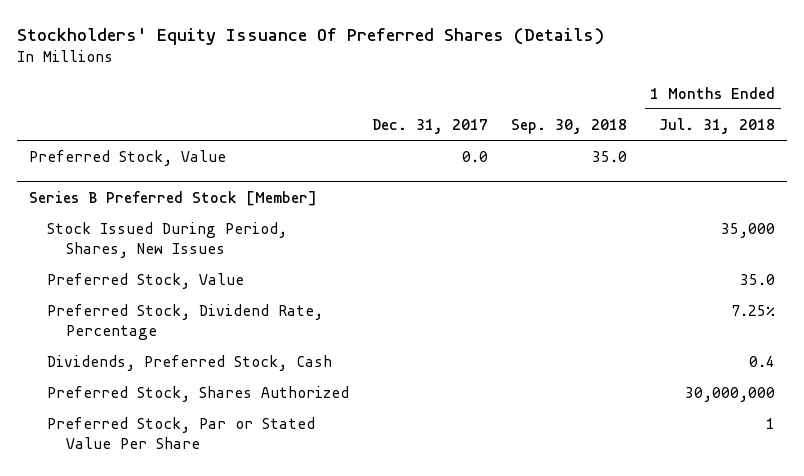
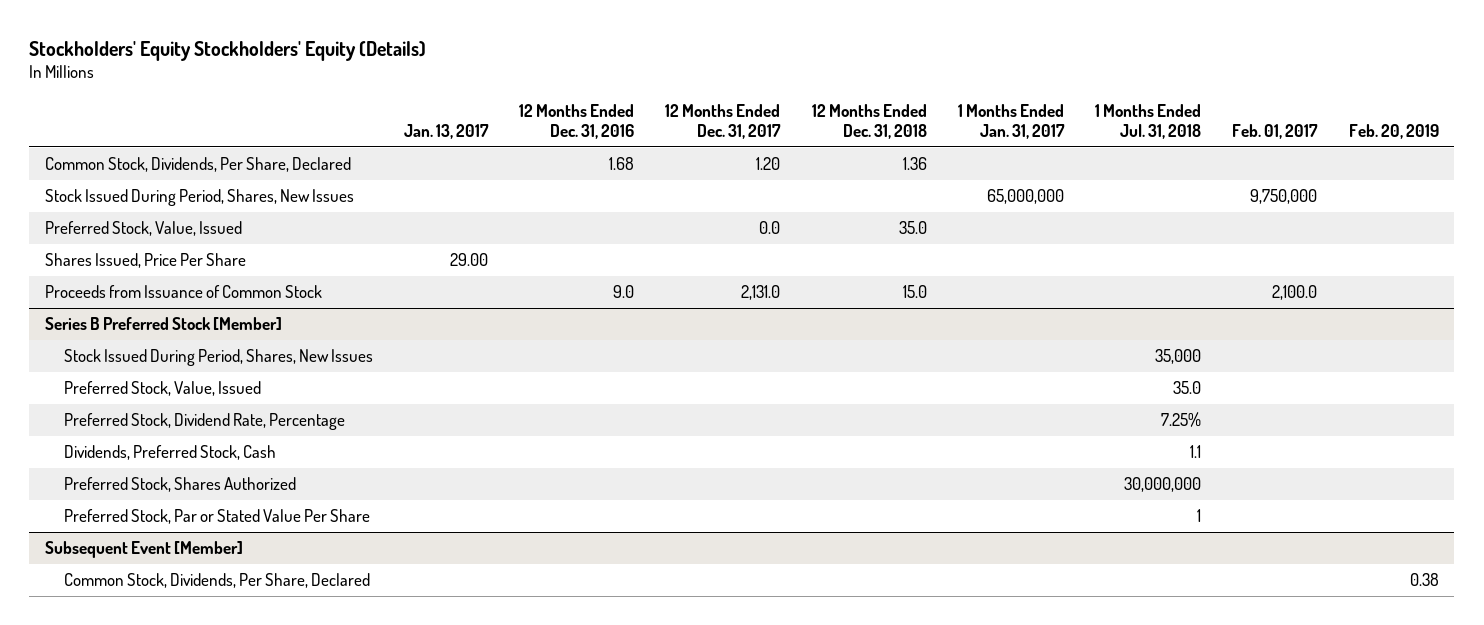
[17,28,605,46] Stockholders' Equity Issuance Of Preferred Shares (Details) -> [29,40,427,61] Stockholders' Equity Stockholders' Equity (Details)
[372,118,489,134] Dec. 31, 2017 -> none
[511,118,628,134] Sep. 30, 2018 -> none
none -> [403,124,489,140] Jan. 13, 2017
none -> [519,104,635,140] 12 Months Ended Dec. 31, 2016
none -> [665,104,782,140] 12 Months Ended Dec. 31, 2017
none -> [811,104,927,140] 12 Months Ended Dec. 31, 2018
none -> [957,104,1065,140] 1 Months Ended Jan. 31, 2017
none -> [1232,124,1319,140] Feb. 01, 2017
none -> [1348,124,1439,140] Feb. 20, 2019
none -> [44,157,351,173] Common Stock, Dividends, Per Share, Declared
none -> [44,189,354,207] Stock Issued During Period, Shares, New Issues
[28,149,226,166] Preferred Stock, Value -> [44,221,242,237] Preferred Stock, Value, Issued
none -> [44,253,246,269] Shares Issued, Price Per Share
none -> [44,285,322,299] Proceeds from Issuance of Common Stock
[47,272,245,289] Preferred Stock, Value -> [63,381,261,397] Preferred Stock, Value, Issued
[749,355,776,367] 0.4 -> [1190,445,1202,459] 1.1
none -> [44,541,243,559] Subsequent Event [Member]
none -> [63,573,370,589] Common Stock, Dividends, Per Share, Declared

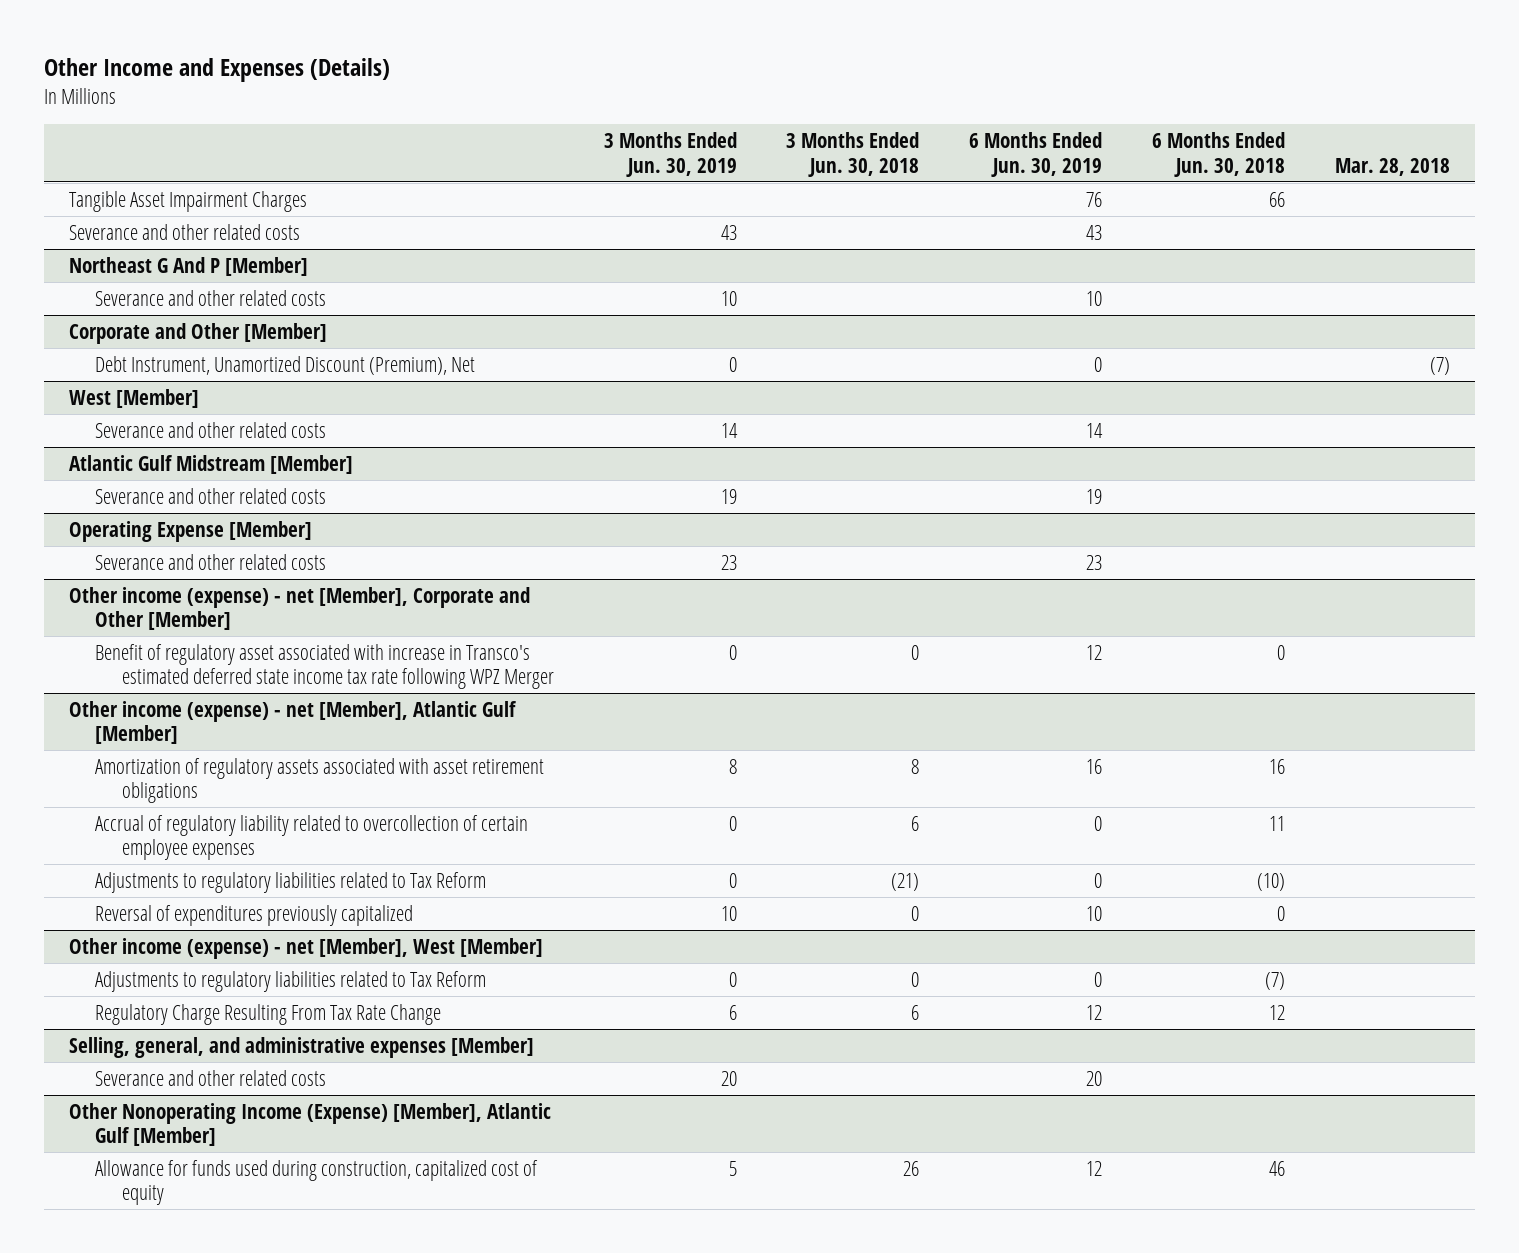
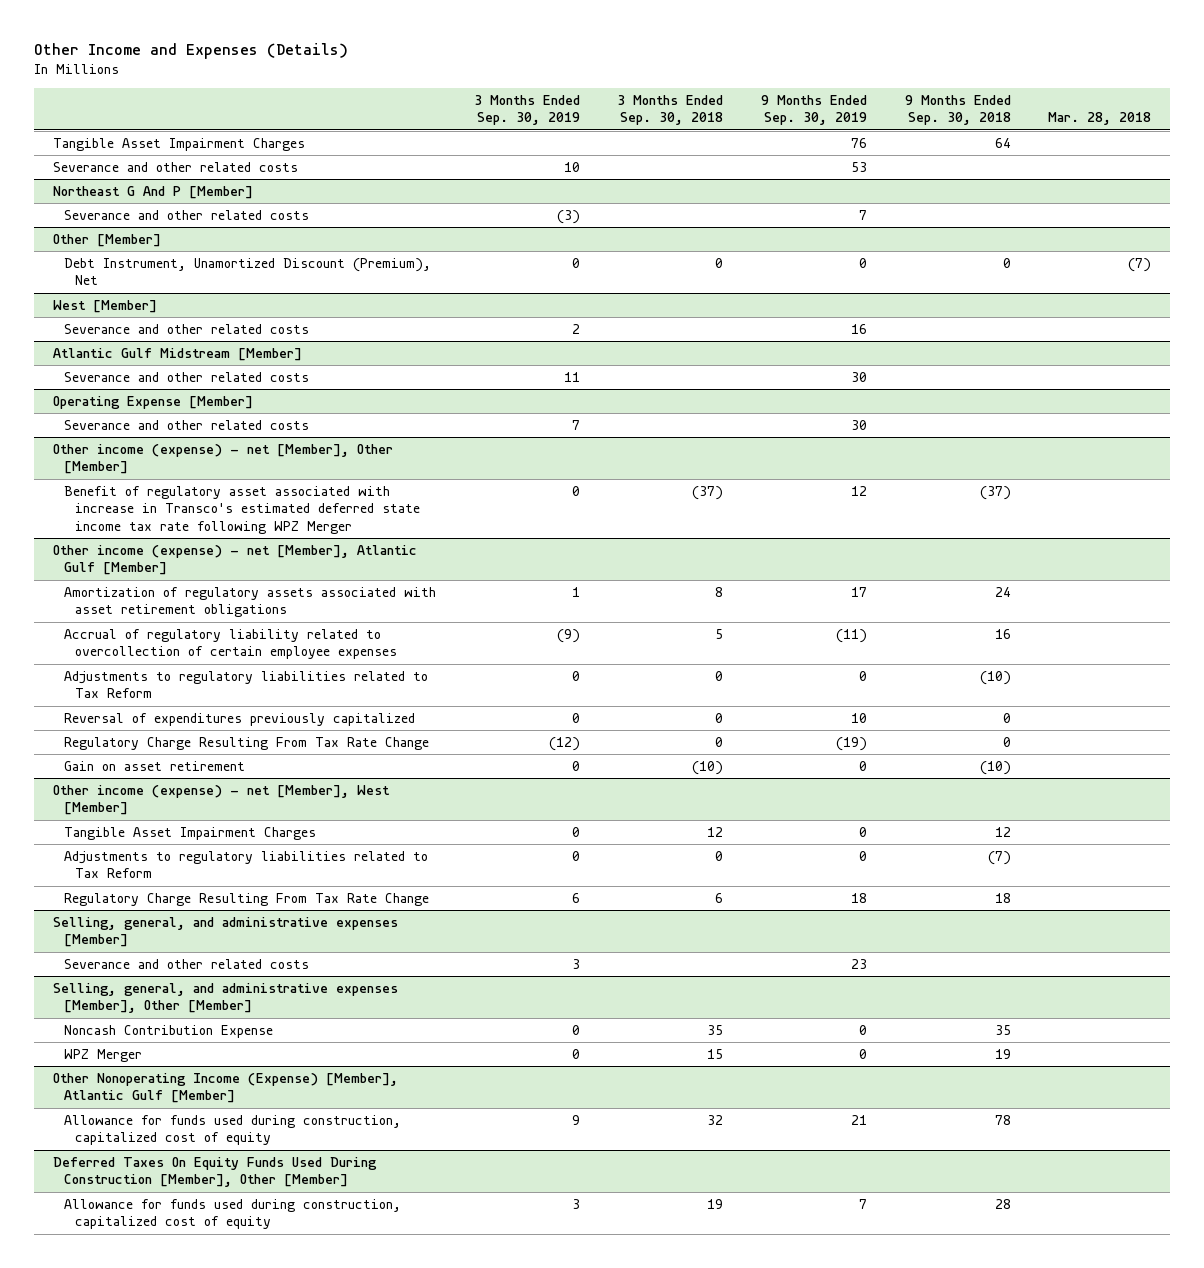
[603,131,737,177] 3 Months Ended Jun. 30, 2019 -> none
[786,131,920,177] 3 Months Ended Jun. 30, 2018 -> none
[969,131,1103,177] 6 Months Ended Jun. 30, 2019 -> none
[1151,131,1285,177] 6 Months Ended Jun. 30, 2018 -> none
none -> [473,94,580,126] 3 Months Ended Sep. 30, 2019
none -> [617,94,724,126] 3 Months Ended Sep. 30, 2018
none -> [760,94,867,126] 9 Months Ended Sep. 30, 2019
none -> [904,94,1011,126] 9 Months Ended Sep. 30, 2018
[69,322,328,344] Corporate and Other [Member] -> [52,234,161,248] Other [Member]
[69,586,531,631] Other income (expense) - net [Member], Corporate and Other [Member] -> [52,444,393,475] Other income (expense) - net [Member], Other [Member]
none -> [63,737,429,751] Regulatory Charge Resulting From Tax Rate Change
none -> [63,761,245,772] Gain on asset retirement
none -> [63,827,316,841] Tangible Asset Impairment Charges
none -> [52,983,398,1014] Selling, general, and administrative expenses [Member], Other [Member]
none -> [63,1025,273,1039] Noncash Contribution Expense
none -> [63,1049,142,1063] WPZ Merger
none -> [52,1157,377,1188] Deferred Taxes On Equity Funds Used During Construction [Member], Other [Member]
none -> [63,1199,401,1230] Allowance for funds used during construction, capitalized cost of equity

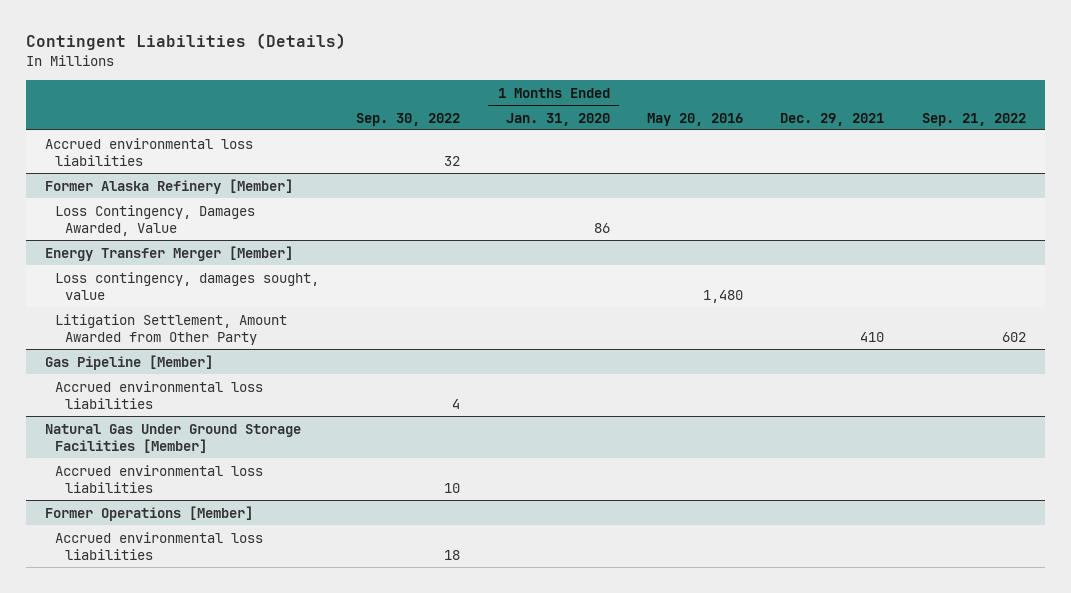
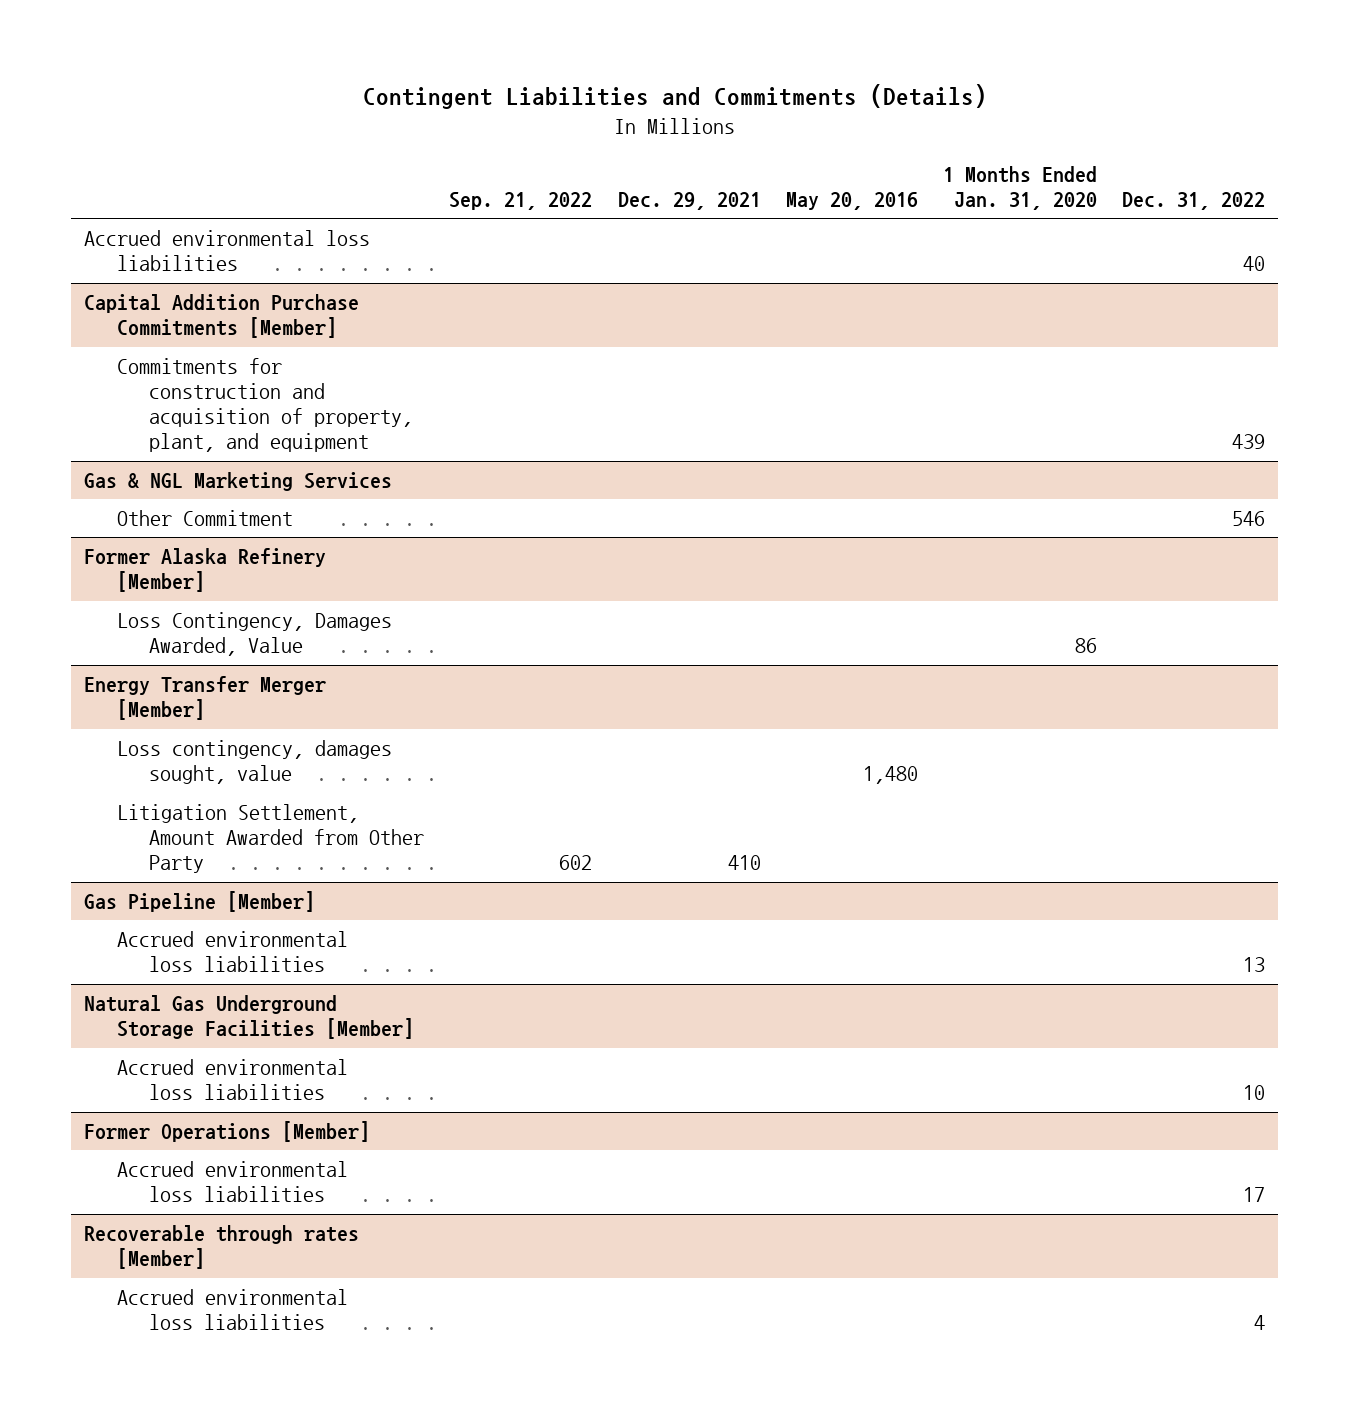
[25,33,346,51] Contingent Liabilities (Details) -> [362,84,987,110] Contingent Liabilities and Commitments (Details)
[356,112,461,126] Sep. 30, 2022 -> none
none -> [1122,191,1266,210] Dec. 31, 2022
none -> [84,294,360,339] Capital Addition Purchase Commitments [Member]
none -> [116,358,414,453] Commitments for construction and acquisition of property, plant, and equipment
none -> [84,472,393,492] Gas & NGL Marketing Services
none -> [116,510,293,527] Other Commitment
[44,423,301,453] Natural Gas Under Ground Storage Facilities [Member] -> [84,995,414,1040] Natural Gas Underground Storage Facilities [Member]
none -> [84,1225,360,1270] Recoverable through rates [Member]
none -> [116,1289,348,1331] Accrued environmental loss liabilities

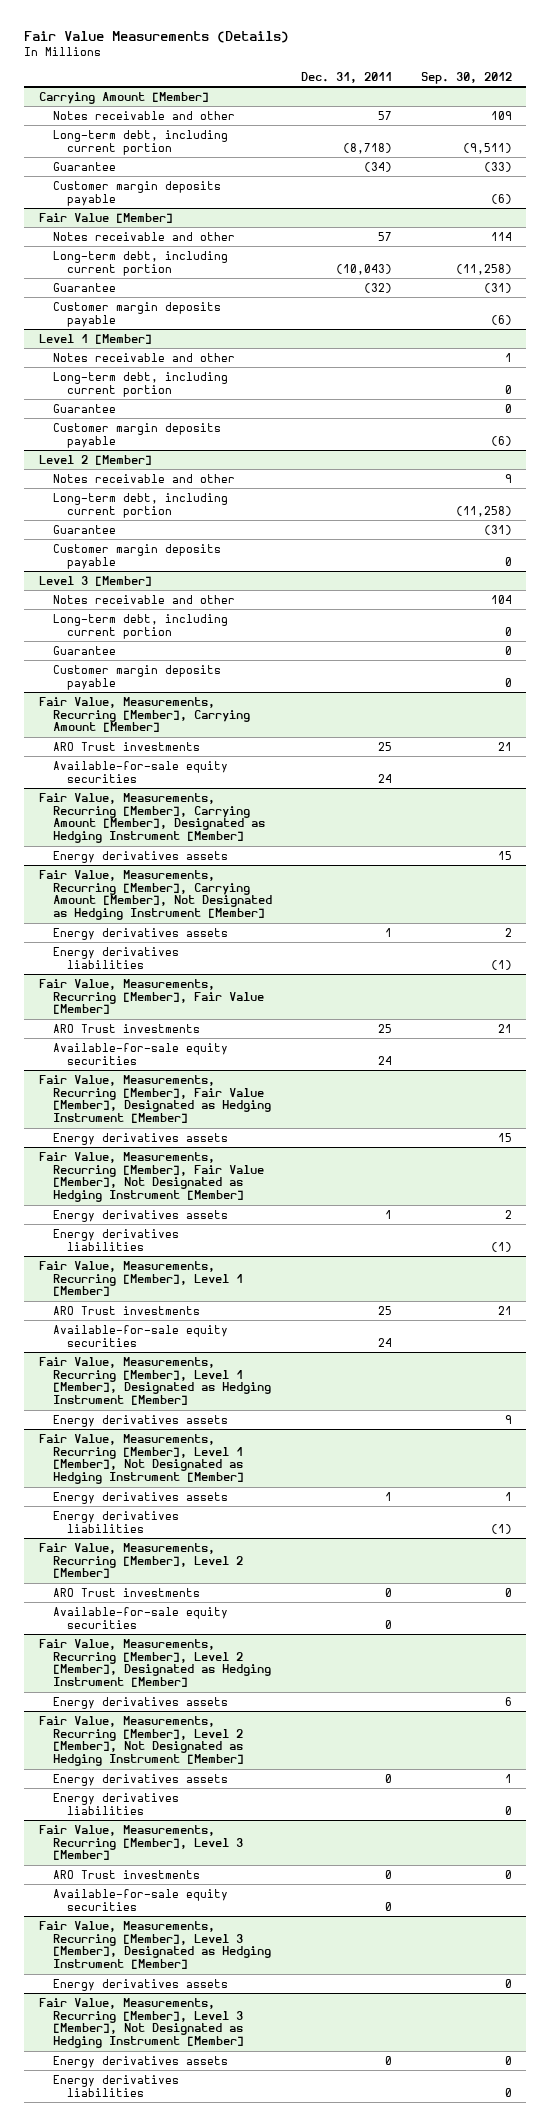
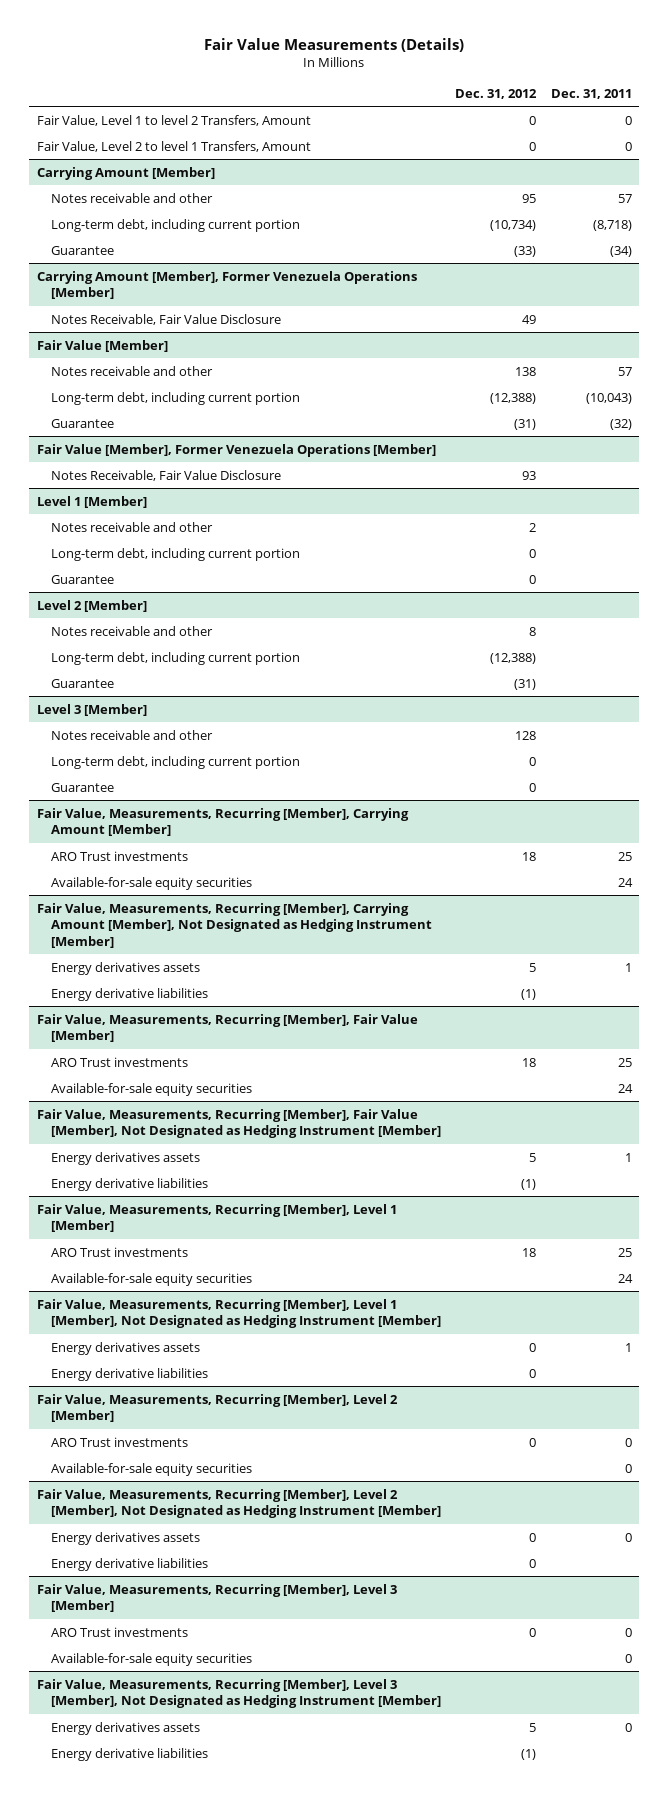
[420,71,512,84] Sep. 30, 2012 -> none
none -> [455,88,538,99] Dec. 31, 2012
none -> [36,114,311,126] Fair Value, Level 1 to level 2 Transfers, Amount
none -> [36,140,311,152] Fair Value, Level 2 to level 1 Transfers, Amount
[53,180,222,206] Customer margin deposits payable -> none
none -> [36,270,417,300] Carrying Amount [Member], Former Venezuela Operations [Member]
none -> [50,313,281,325] Notes Receivable, Fair Value Disclosure
[53,301,222,327] Customer margin deposits payable -> none
none -> [36,443,436,457] Fair Value [Member], Former Venezuela Operations [Member]
none -> [50,469,281,481] Notes Receivable, Fair Value Disclosure
[53,422,222,448] Customer margin deposits payable -> none
[53,543,222,569] Customer margin deposits payable -> none
[53,664,222,690] Customer margin deposits payable -> none
[38,792,266,843] Fair Value, Measurements, Recurring [Member], Carrying Amount [Member], Designated as Hedging Instrument [Member] -> none
[53,850,229,863] Energy derivatives assets -> none
[53,946,180,969] Energy derivatives liabilities -> [50,987,208,1001] Energy derivative liabilities
[38,1074,272,1123] Fair Value, Measurements, Recurring [Member], Fair Value [Member], Designated as Hedging Instrument [Member] -> none
[53,1132,229,1145] Energy derivatives assets -> none
[53,1228,180,1251] Energy derivatives liabilities -> [50,1177,208,1191] Energy derivative liabilities
[38,1356,272,1405] Fair Value, Measurements, Recurring [Member], Level 1 [Member], Designated as Hedging Instrument [Member] -> none
[53,1414,229,1427] Energy derivatives assets -> none
[53,1510,180,1533] Energy derivatives liabilities -> [50,1367,208,1381] Energy derivative liabilities
[38,1638,272,1687] Fair Value, Measurements, Recurring [Member], Level 2 [Member], Designated as Hedging Instrument [Member] -> none
[53,1696,229,1709] Energy derivatives assets -> none
[53,1792,180,1815] Energy derivatives liabilities -> [50,1557,208,1571] Energy derivative liabilities
[38,1920,272,1969] Fair Value, Measurements, Recurring [Member], Level 3 [Member], Designated as Hedging Instrument [Member] -> none
[53,1978,229,1991] Energy derivatives assets -> none
[53,2074,180,2097] Energy derivatives liabilities -> [50,1747,208,1761] Energy derivative liabilities

